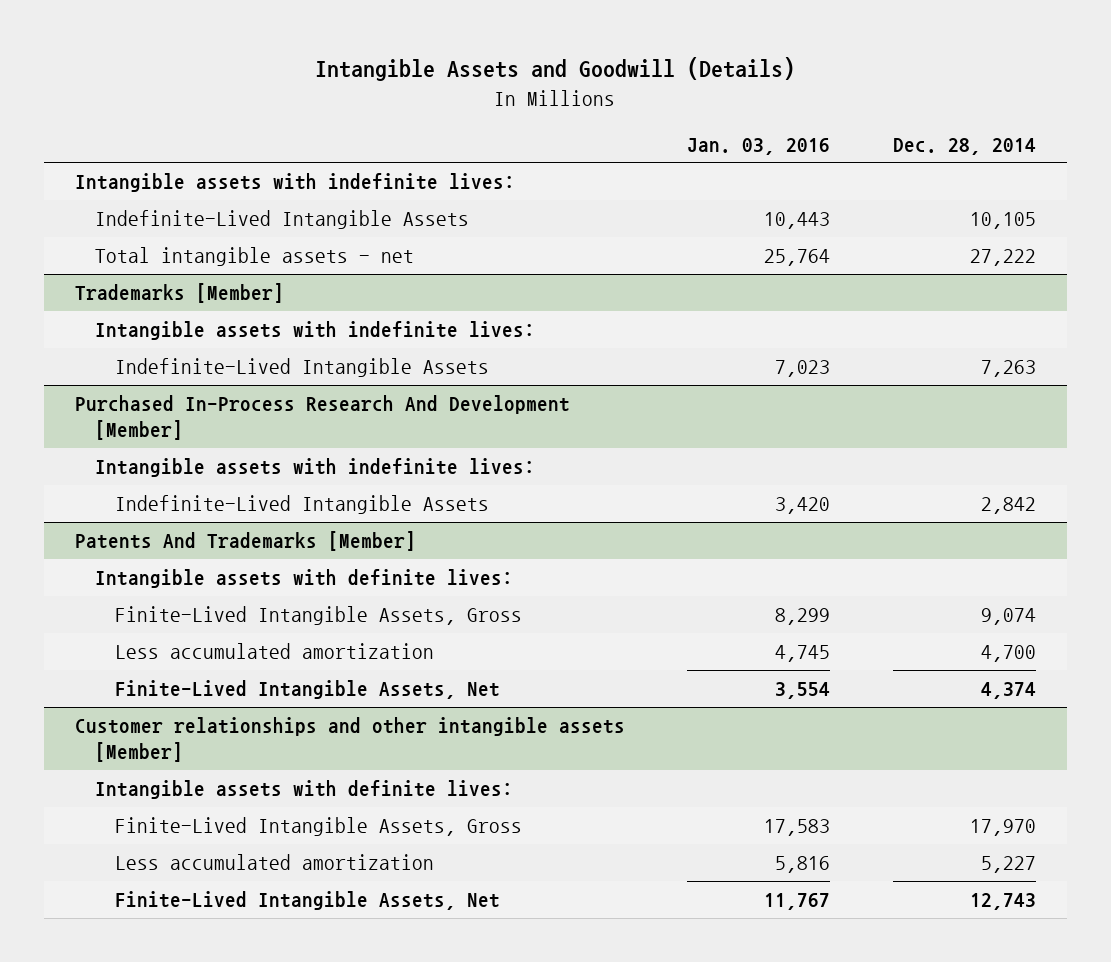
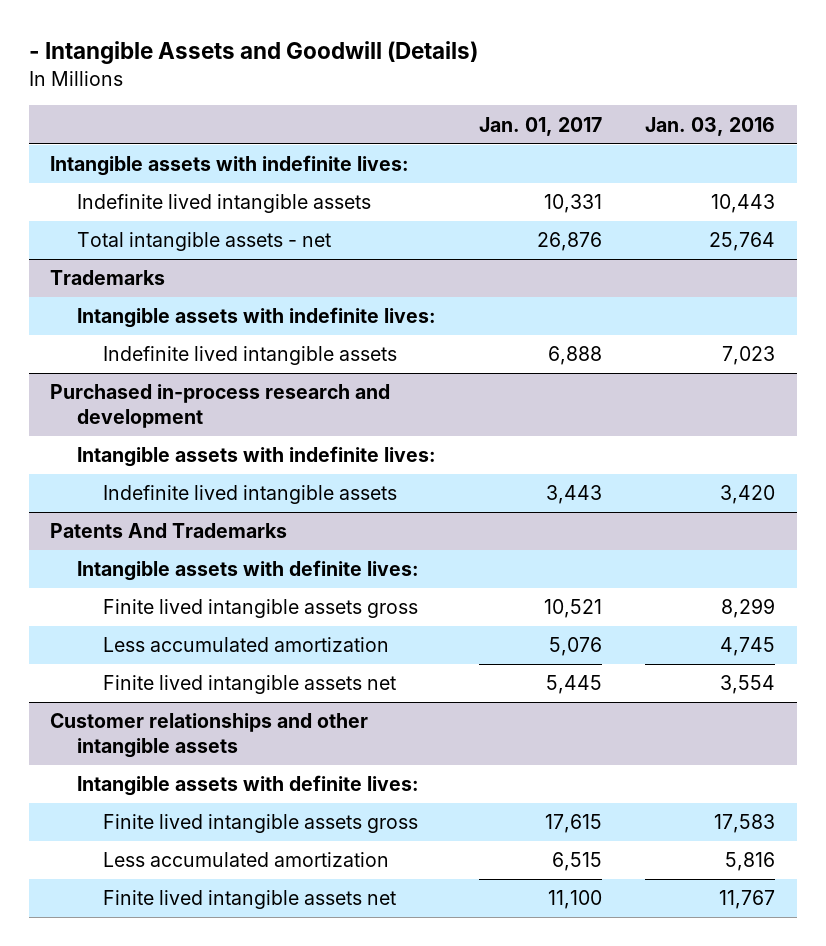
[315,57,796,82] Intangible Assets and Goodwill (Details) -> [28,41,478,65] - Intangible Assets and Goodwill (Details)
[892,137,1036,155] Dec. 28, 2014 -> none
none -> [478,116,602,136] Jan. 01, 2017
[95,210,470,230] Indefinite-Lived Intangible Assets -> [76,194,371,214] Indefinite lived intangible assets
[75,283,285,304] Trademarks [Member] -> [50,270,166,286] Trademarks
[114,358,489,378] Indefinite-Lived Intangible Assets -> [102,346,397,366] Indefinite lived intangible assets
[75,395,571,441] Purchased In-Process Research And Development [Member] -> [50,384,391,429] Purchased in-process research and development
[114,495,489,515] Indefinite-Lived Intangible Assets -> [102,485,397,505] Indefinite lived intangible assets
[75,531,417,552] Patents And Trademarks [Member] -> [50,523,288,539] Patents And Trademarks
[114,606,522,626] Finite-Lived Intangible Assets, Gross -> [102,599,418,619] Finite lived intangible assets gross
[114,680,500,700] Finite-Lived Intangible Assets, Net -> [102,675,396,695] Finite lived intangible assets net
[75,717,626,763] Customer relationships and other intangible assets [Member] -> [50,713,369,759] Customer relationships and other intangible assets
[114,817,522,837] Finite-Lived Intangible Assets, Gross -> [102,814,418,834] Finite lived intangible assets gross
[114,891,500,911] Finite-Lived Intangible Assets, Net -> [102,890,396,910] Finite lived intangible assets net

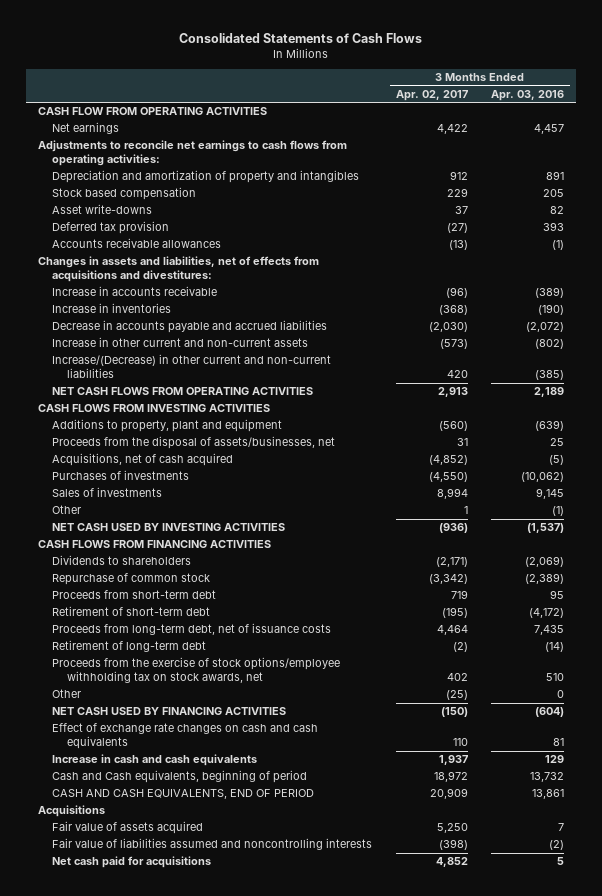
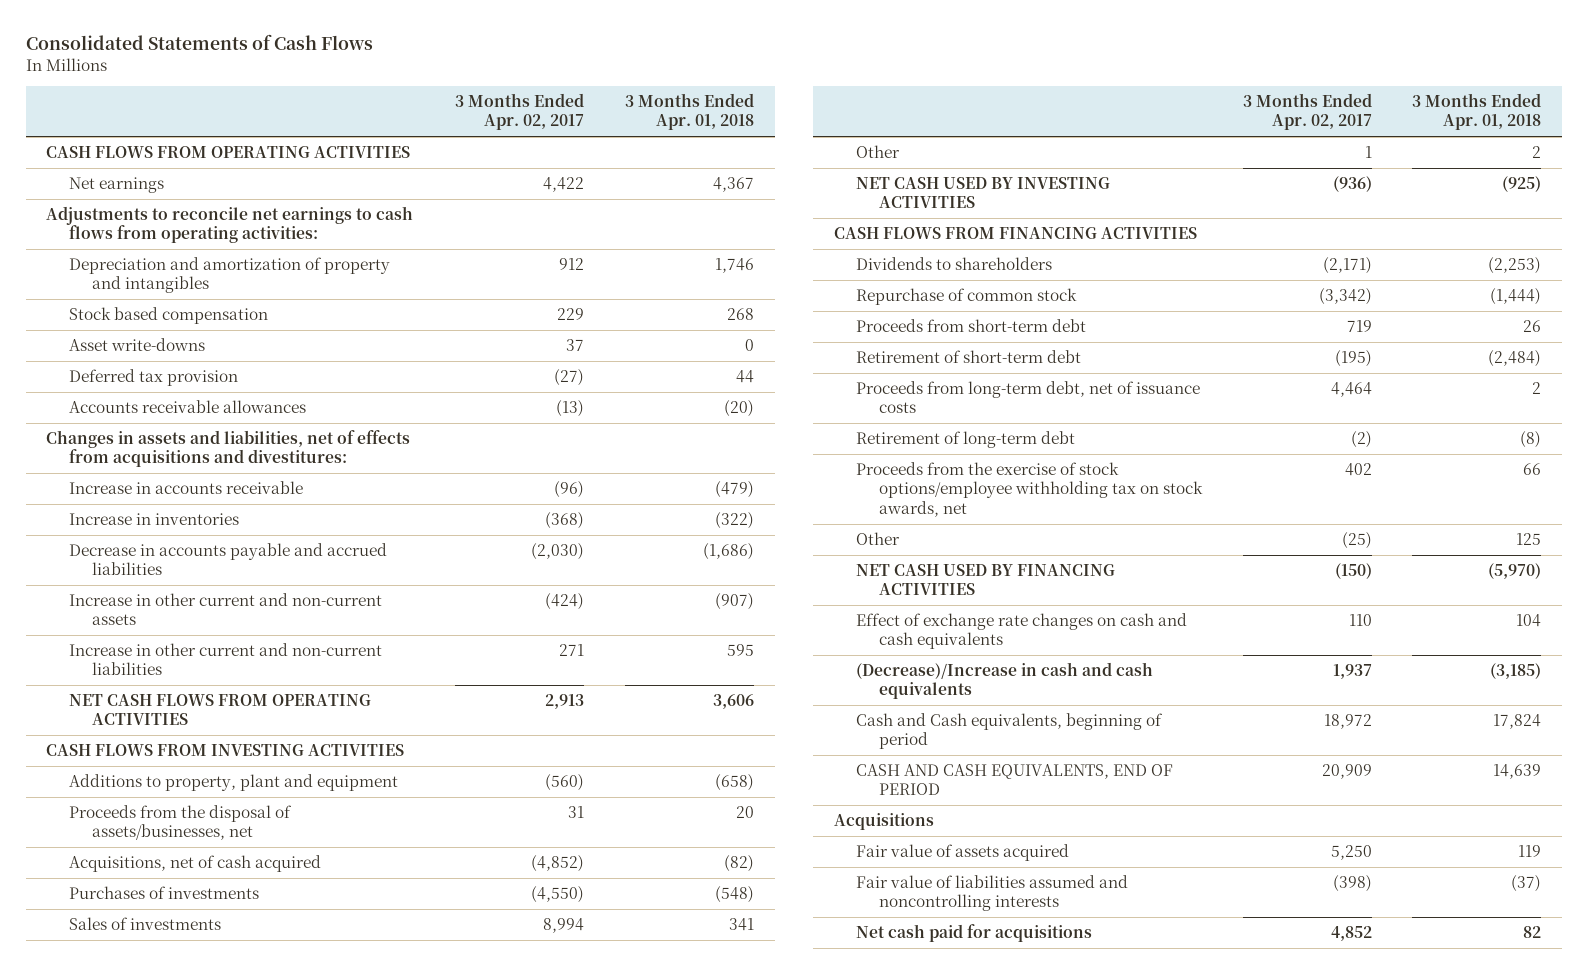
[491,90,565,102] Apr. 03, 2016 -> none
none -> [625,92,755,131] 3 Months Ended Apr. 01, 2018
[37,107,267,116] CASH FLOW FROM OPERATING ACTIVITIES -> [46,145,411,158] CASH FLOWS FROM OPERATING ACTIVITIES
[439,339,468,350] (573) -> [545,592,585,610] (424)
[52,354,332,379] Increase/(Decrease) in other current and non-current liabilities -> [69,642,383,676] Increase in other current and non-current liabilities
[446,370,468,379] 420 -> [559,643,585,656] 271
[52,754,258,767] Increase in cash and cash equivalents -> [856,661,1154,700] (Decrease)/Increase in cash and cash equivalents

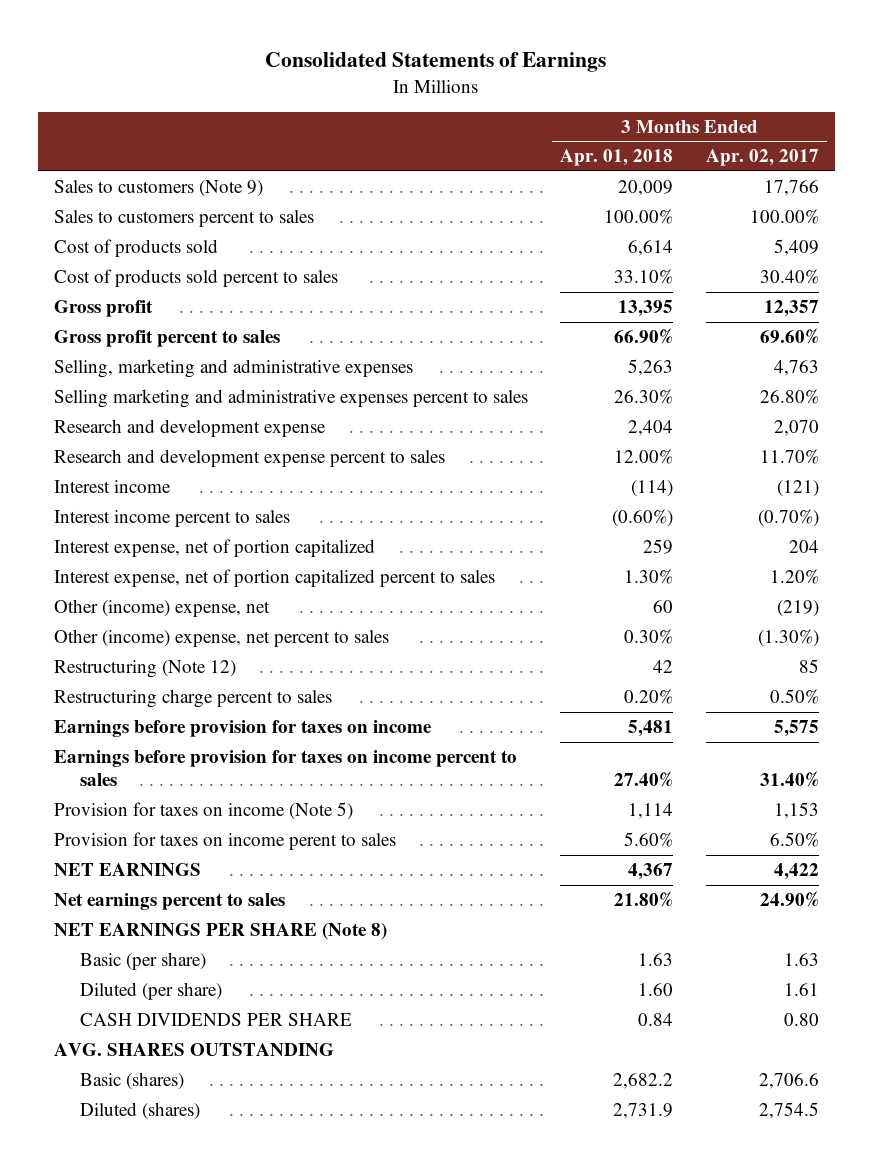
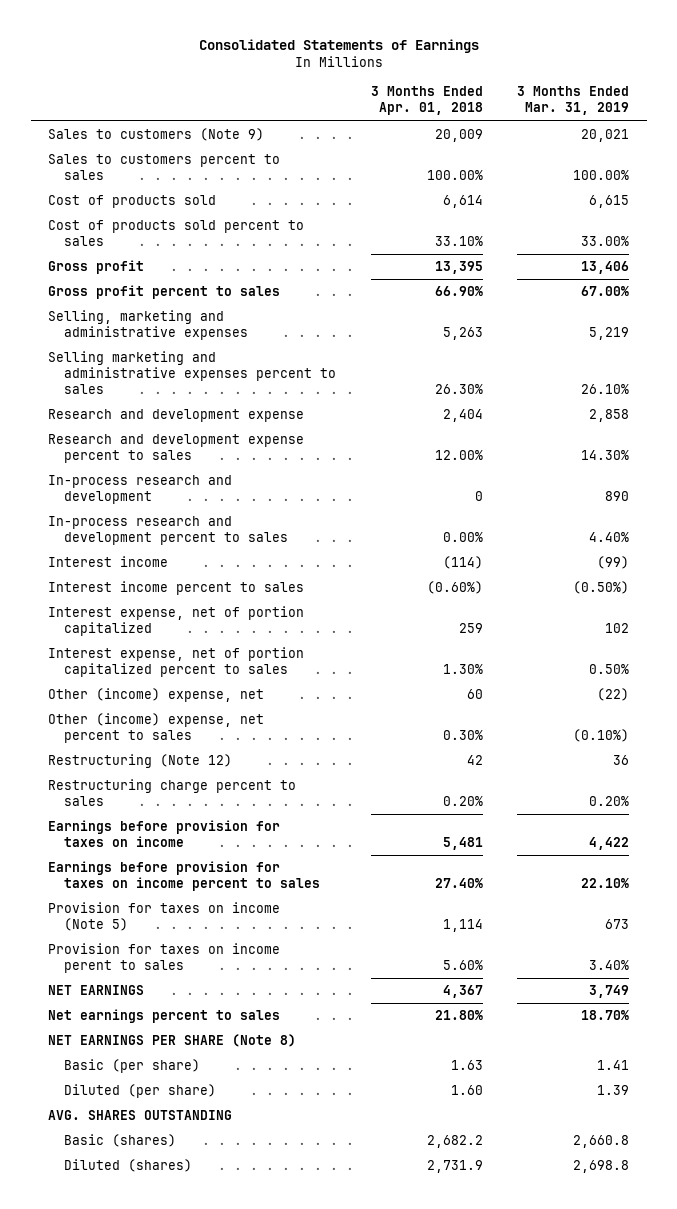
[705,149,819,167] Apr. 02, 2017 -> none
none -> [517,86,630,116] 3 Months Ended Mar. 31, 2019
none -> [48,475,233,505] In-process research and development
none -> [48,516,289,546] In-process research and development percent to sales
[80,1013,353,1027] CASH DIVIDENDS PER SHARE -> none

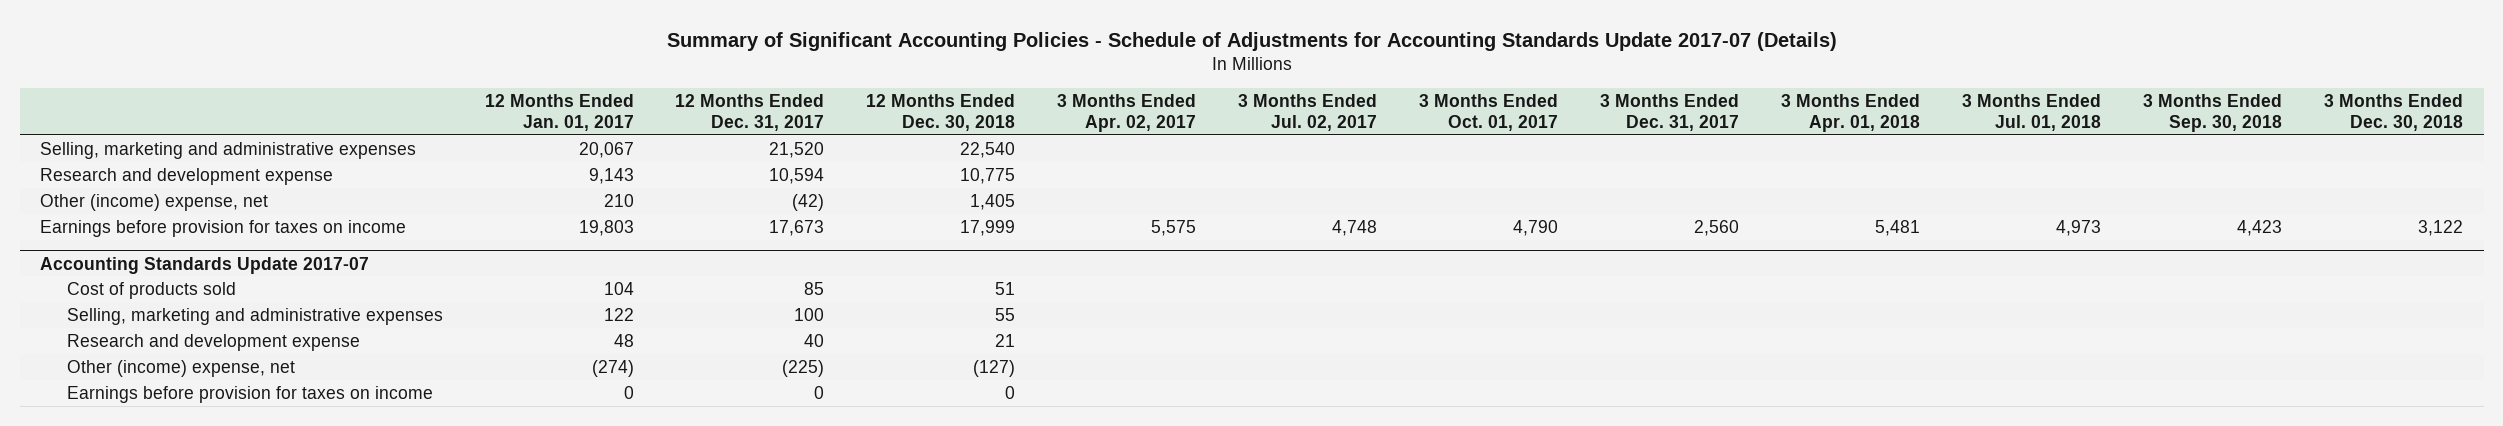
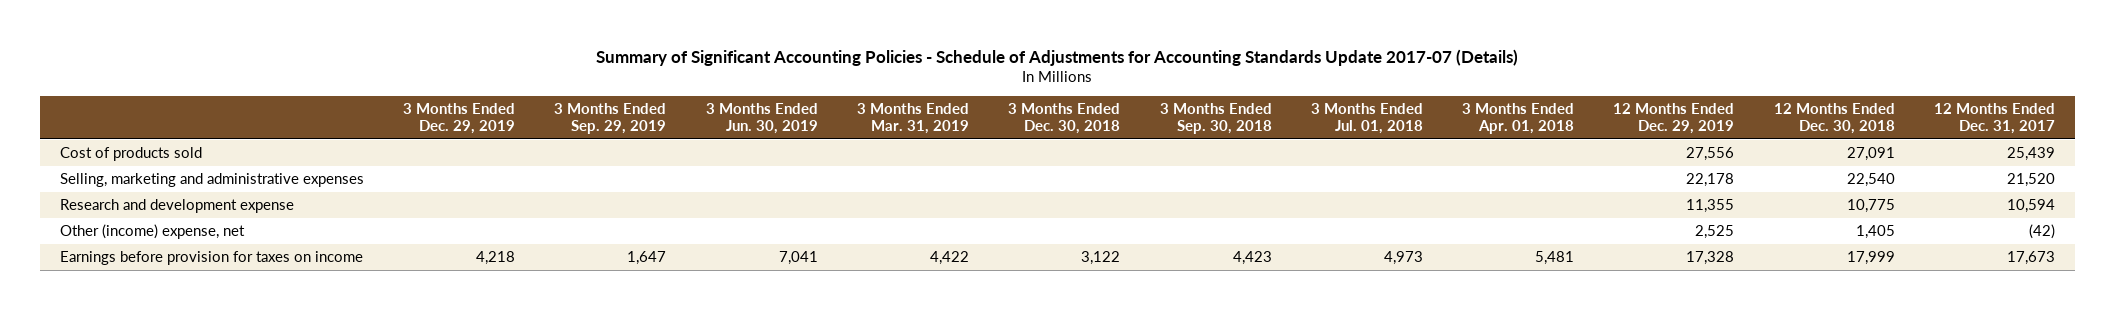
[484,93,634,132] 12 Months Ended Jan. 01, 2017 -> none
[1057,93,1197,133] 3 Months Ended Apr. 02, 2017 -> none
[1238,93,1378,132] 3 Months Ended Jul. 02, 2017 -> none
[1419,93,1559,132] 3 Months Ended Oct. 01, 2017 -> none
[1600,93,1740,132] 3 Months Ended Dec. 31, 2017 -> none
none -> [403,103,516,135] 3 Months Ended Dec. 29, 2019
none -> [554,103,667,135] 3 Months Ended Sep. 29, 2019
none -> [705,103,818,135] 3 Months Ended Jun. 30, 2019
none -> [857,103,970,135] 3 Months Ended Mar. 31, 2019
none -> [1613,103,1735,135] 12 Months Ended Dec. 29, 2019
none -> [59,146,202,161] Cost of products sold
[40,256,370,274] Accounting Standards Update 2017-07 -> none
[66,281,236,299] Cost of products sold -> none
[66,307,443,325] Selling, marketing and administrative expenses -> none
[66,333,360,351] Research and development expense -> none
[66,359,295,377] Other (income) expense, net -> none
[66,385,433,403] Earnings before provision for taxes on income -> none

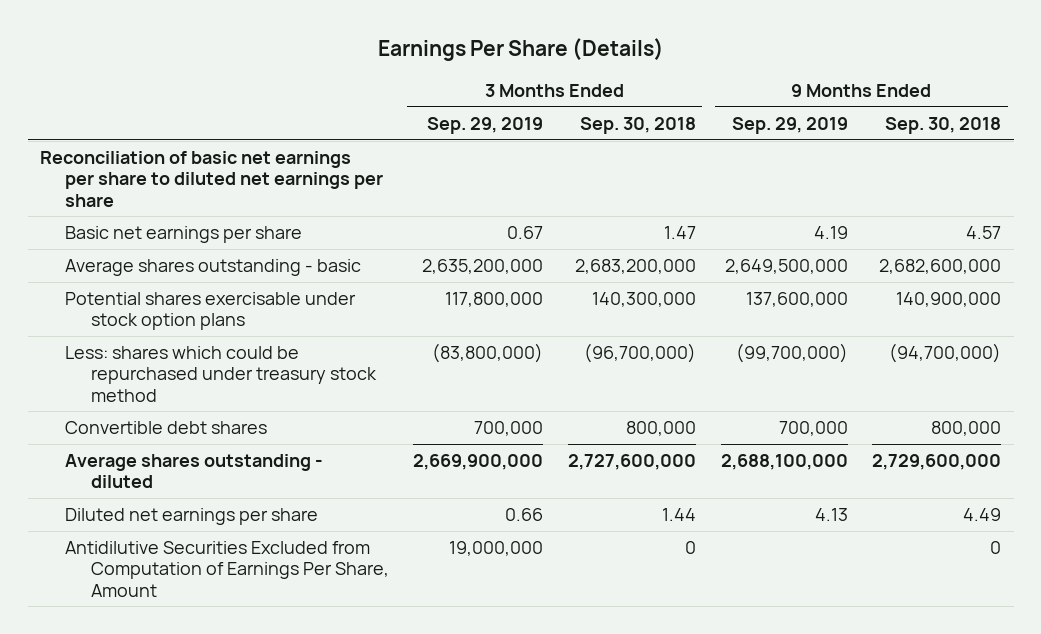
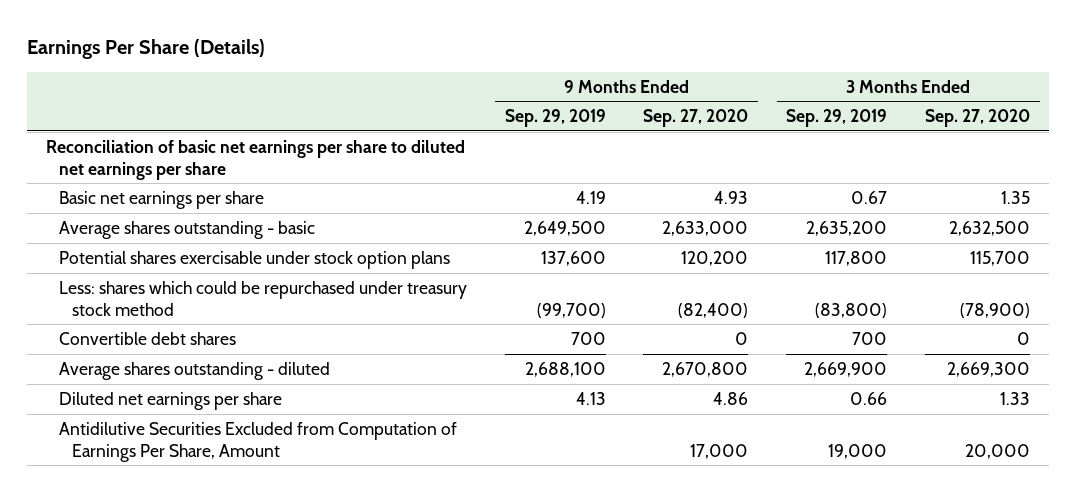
[580,117,697,135] Sep. 30, 2018 -> none
[885,117,1002,135] Sep. 30, 2018 -> none
none -> [643,109,749,128] Sep. 27, 2020
none -> [925,109,1031,128] Sep. 27, 2020
[422,259,544,275] 2,635,200,000 -> [806,220,888,236] 2,635,200
[724,259,848,275] 2,649,500,000 -> [523,220,606,236] 2,649,500
[445,292,544,308] 117,800,000 -> [825,250,888,266] 117,800
[745,292,848,308] 137,600,000 -> [540,250,606,266] 137,600
[432,343,544,364] (83,800,000) -> [815,302,888,318] (83,800)
[735,343,848,364] (99,700,000) -> [536,302,606,318] (99,700)
[474,421,544,437] 700,000 -> [852,331,888,345] 700
[778,421,848,437] 700,000 -> [570,331,606,345] 700
[413,454,544,471] 2,669,900,000 -> [804,361,888,377] 2,669,900
[720,454,848,471] 2,688,100,000 -> [524,361,606,377] 2,688,100
[449,541,544,557] 19,000,000 -> [828,443,888,459] 19,000

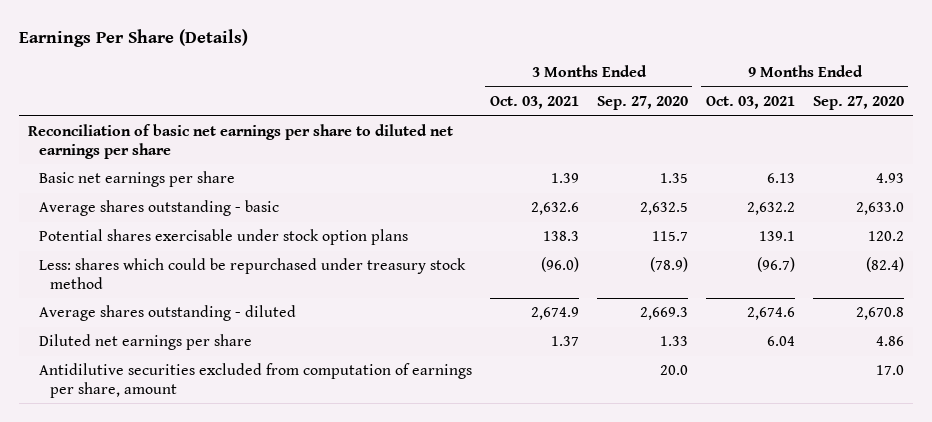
[504,109,606,128] Sep. 29, 2019 -> none
[786,109,888,128] Sep. 29, 2019 -> none
none -> [489,95,579,109] Oct. 03, 2021
none -> [705,95,795,109] Oct. 03, 2021
[58,331,236,345] Convertible debt shares -> none
[662,220,749,236] 2,633,000 -> [855,202,904,216] 2,633.0
[949,220,1031,236] 2,632,500 -> [639,202,688,216] 2,632.5
[681,250,749,266] 120,200 -> [867,231,904,242] 120.2
[970,250,1031,266] 115,700 -> [651,231,688,242] 115.7
[678,302,749,318] (82,400) -> [865,257,904,273] (82.4)
[960,302,1031,318] (78,900) -> [649,257,688,273] (78.9)
[662,361,749,377] 2,670,800 -> [855,307,904,321] 2,670.8
[947,361,1031,377] 2,669,300 -> [639,307,688,321] 2,669.3
[58,421,457,462] Antidilutive Securities Excluded from Computation of Earnings Per Share, Amount -> [38,363,472,398] Antidilutive securities excluded from computation of earnings per share, amount
[690,443,749,459] 17,000 -> [875,365,904,376] 17.0
[965,443,1031,459] 20,000 -> [659,365,688,376] 20.0

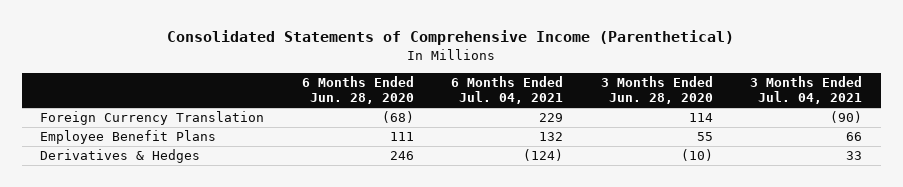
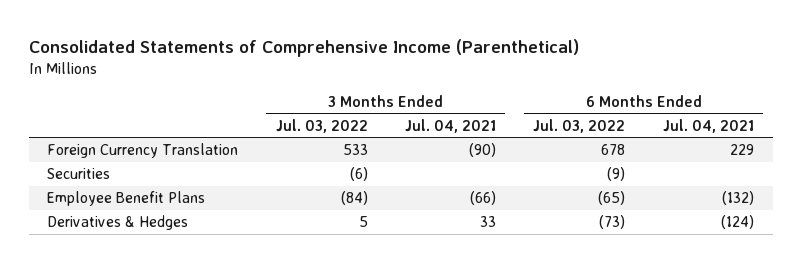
[301,76,414,105] 6 Months Ended Jun. 28, 2020 -> none
[600,76,713,105] 3 Months Ended Jun. 28, 2020 -> none
none -> [275,118,368,133] Jul. 03, 2022
none -> [533,118,626,133] Jul. 03, 2022
none -> [47,168,111,180] Securities
[539,132,564,142] 132 -> [721,191,754,206] (132)
[846,132,863,142] 66 -> [470,191,497,206] (66)

